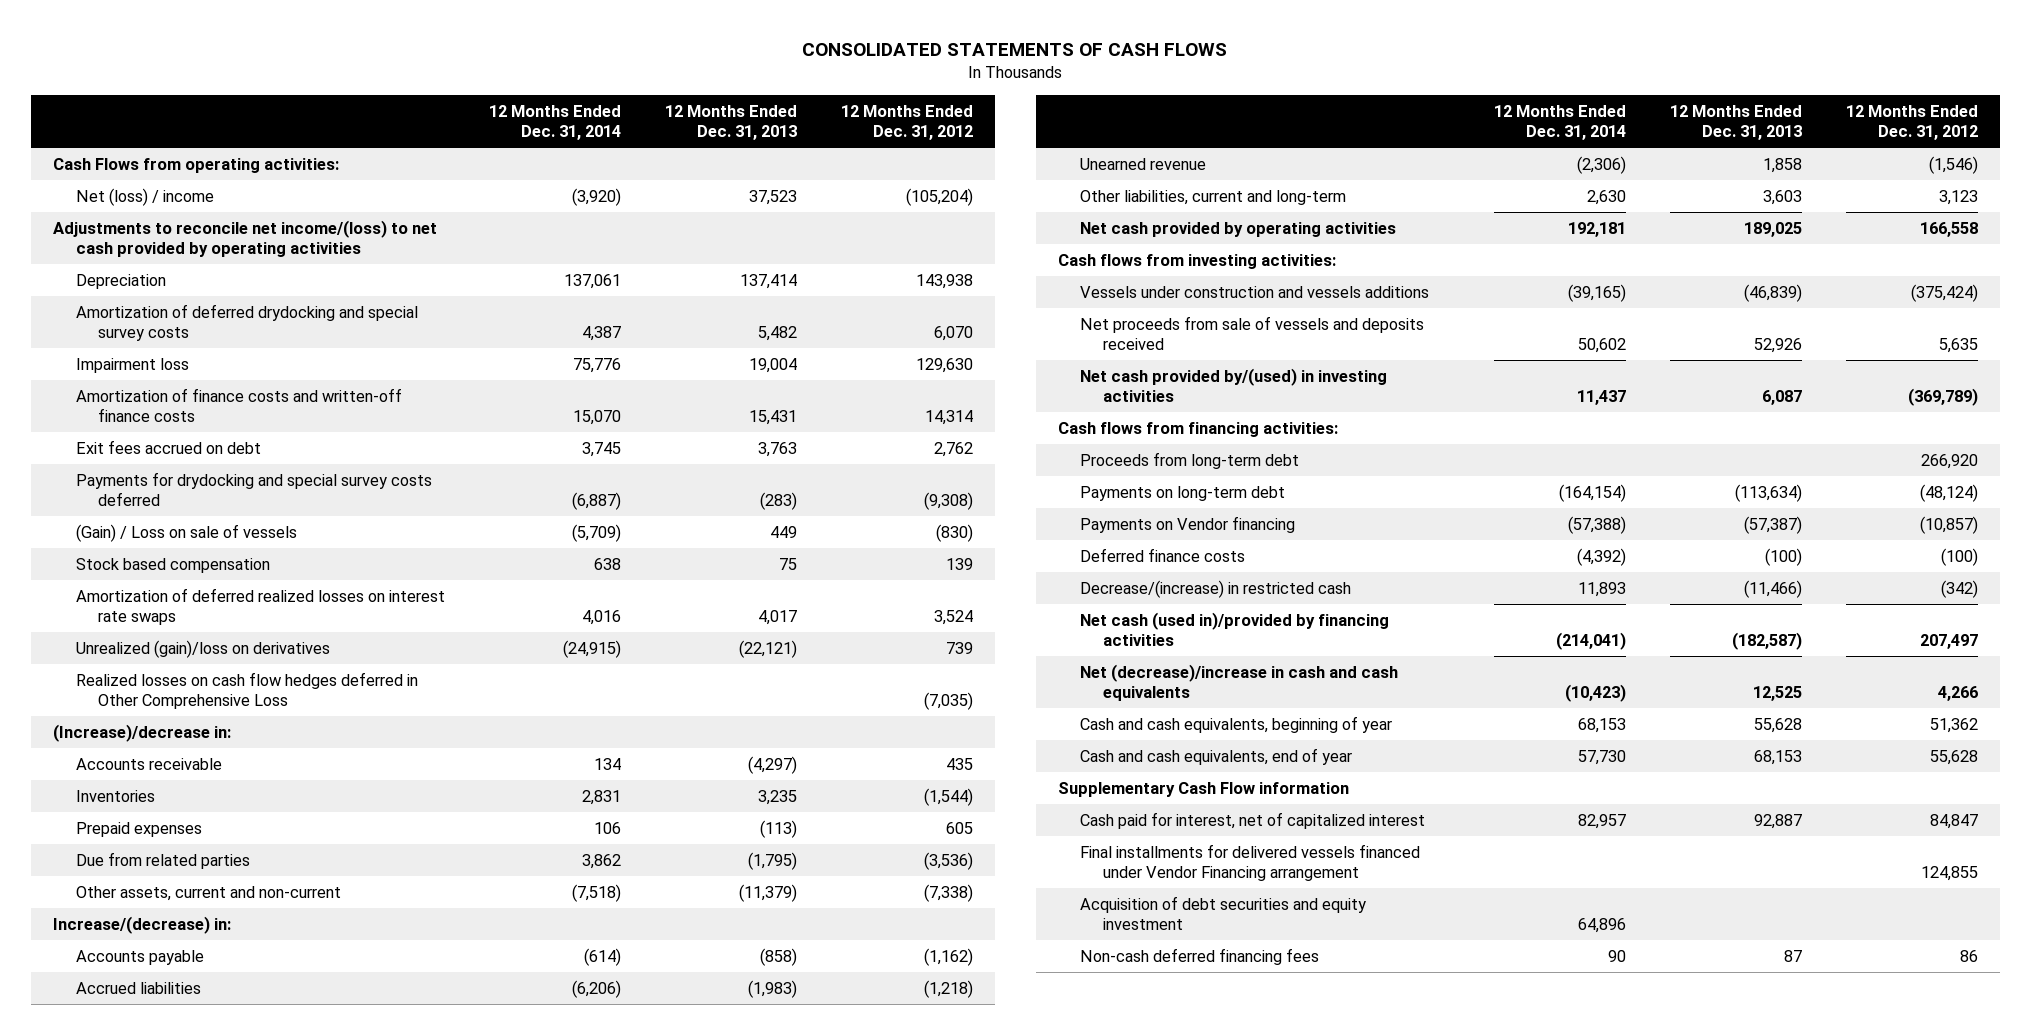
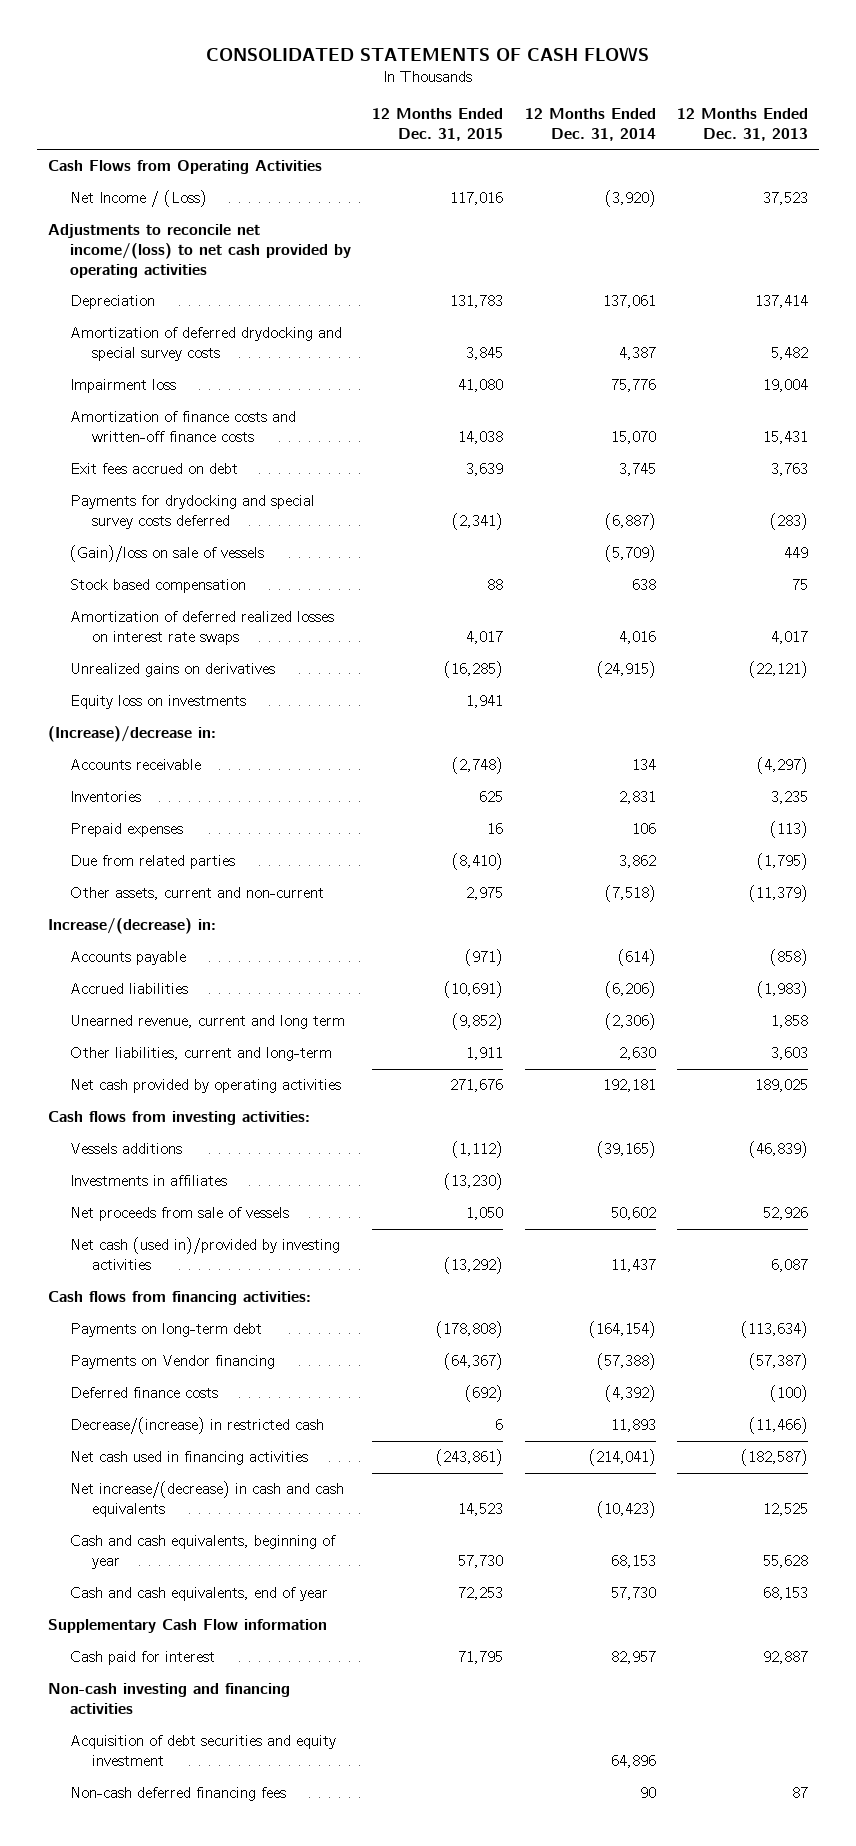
[840,104,973,140] 12 Months Ended Dec. 31, 2012 -> none
none -> [372,107,504,141] 12 Months Ended Dec. 31, 2015
[52,158,339,174] Cash Flows from operating activities: -> [47,160,322,175] Cash Flows from Operating Activities
[75,188,214,207] Net (loss) / income -> [70,190,208,208] Net Income / (Loss)
[75,524,297,543] (Gain) / Loss on sale of vessels -> [70,545,265,563] (Gain)/loss on sale of vessels
[75,672,418,710] Realized losses on cash flow hedges deferred in Other Comprehensive Loss -> none
[75,640,330,659] Unrealized (gain)/loss on derivatives -> [70,663,276,678] Unrealized gains on derivatives
none -> [70,695,247,710] Equity loss on investments
[1080,158,1207,171] Unearned revenue -> [70,1015,346,1030] Unearned revenue, current and long term
[1080,286,1430,299] Vessels under construction and vessels additions -> [70,1143,183,1155] Vessels additions
none -> [70,1175,228,1187] Investments in affiliates
[1080,316,1425,351] Net proceeds from sale of vessels and deposits received -> [70,1207,290,1222] Net proceeds from sale of vessels
[1080,368,1388,403] Net cash provided by/(used) in investing activities -> [70,1237,341,1271] Net cash (used in)/provided by investing activities
[1080,452,1300,470] Proceeds from long-term debt -> none
[1080,612,1390,647] Net cash (used in)/provided by financing activities -> [70,1451,309,1466] Net cash used in financing activities
[1080,664,1399,702] Net (decrease)/increase in cash and cash equivalents -> [70,1481,345,1518] Net increase/(decrease) in cash and cash equivalents
[1080,844,1421,882] Final installments for delivered vessels financed under Vendor Financing arrangement -> none
[1080,812,1426,830] Cash paid for interest, net of capitalized interest -> [70,1651,216,1666] Cash paid for interest
none -> [47,1683,290,1715] Non-cash investing and financing activities

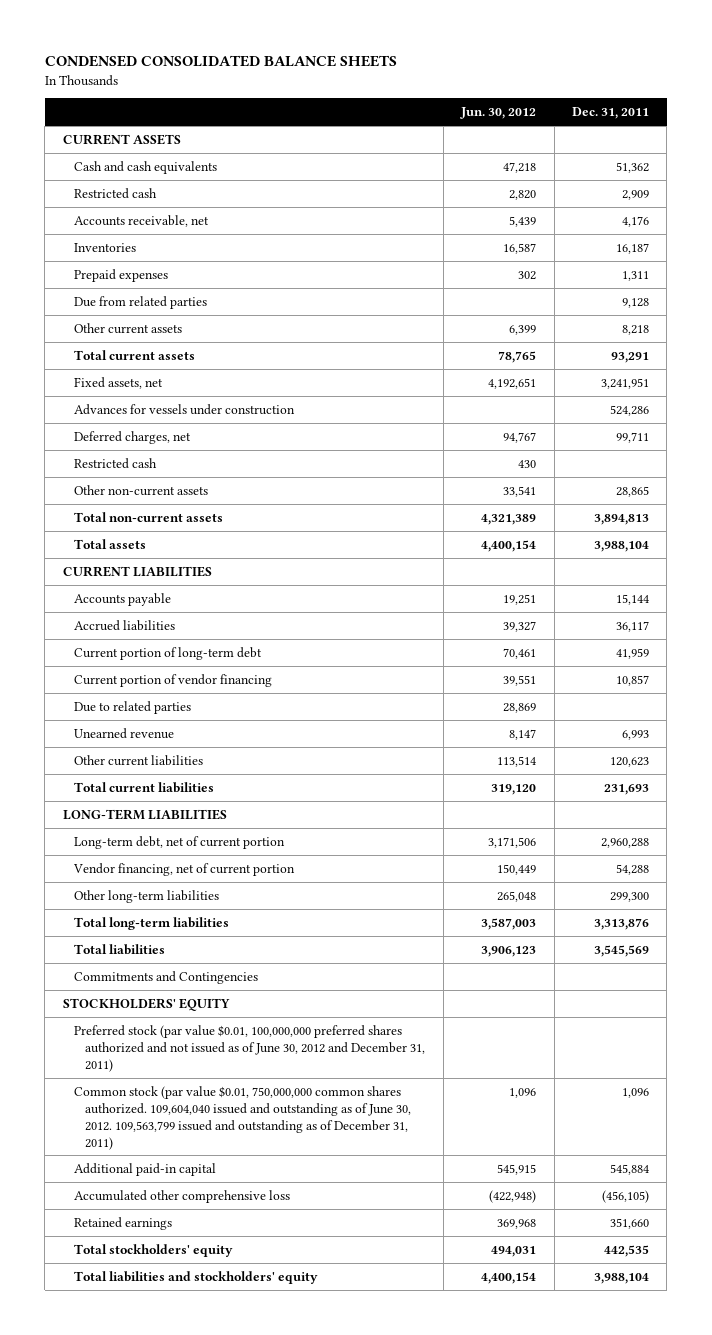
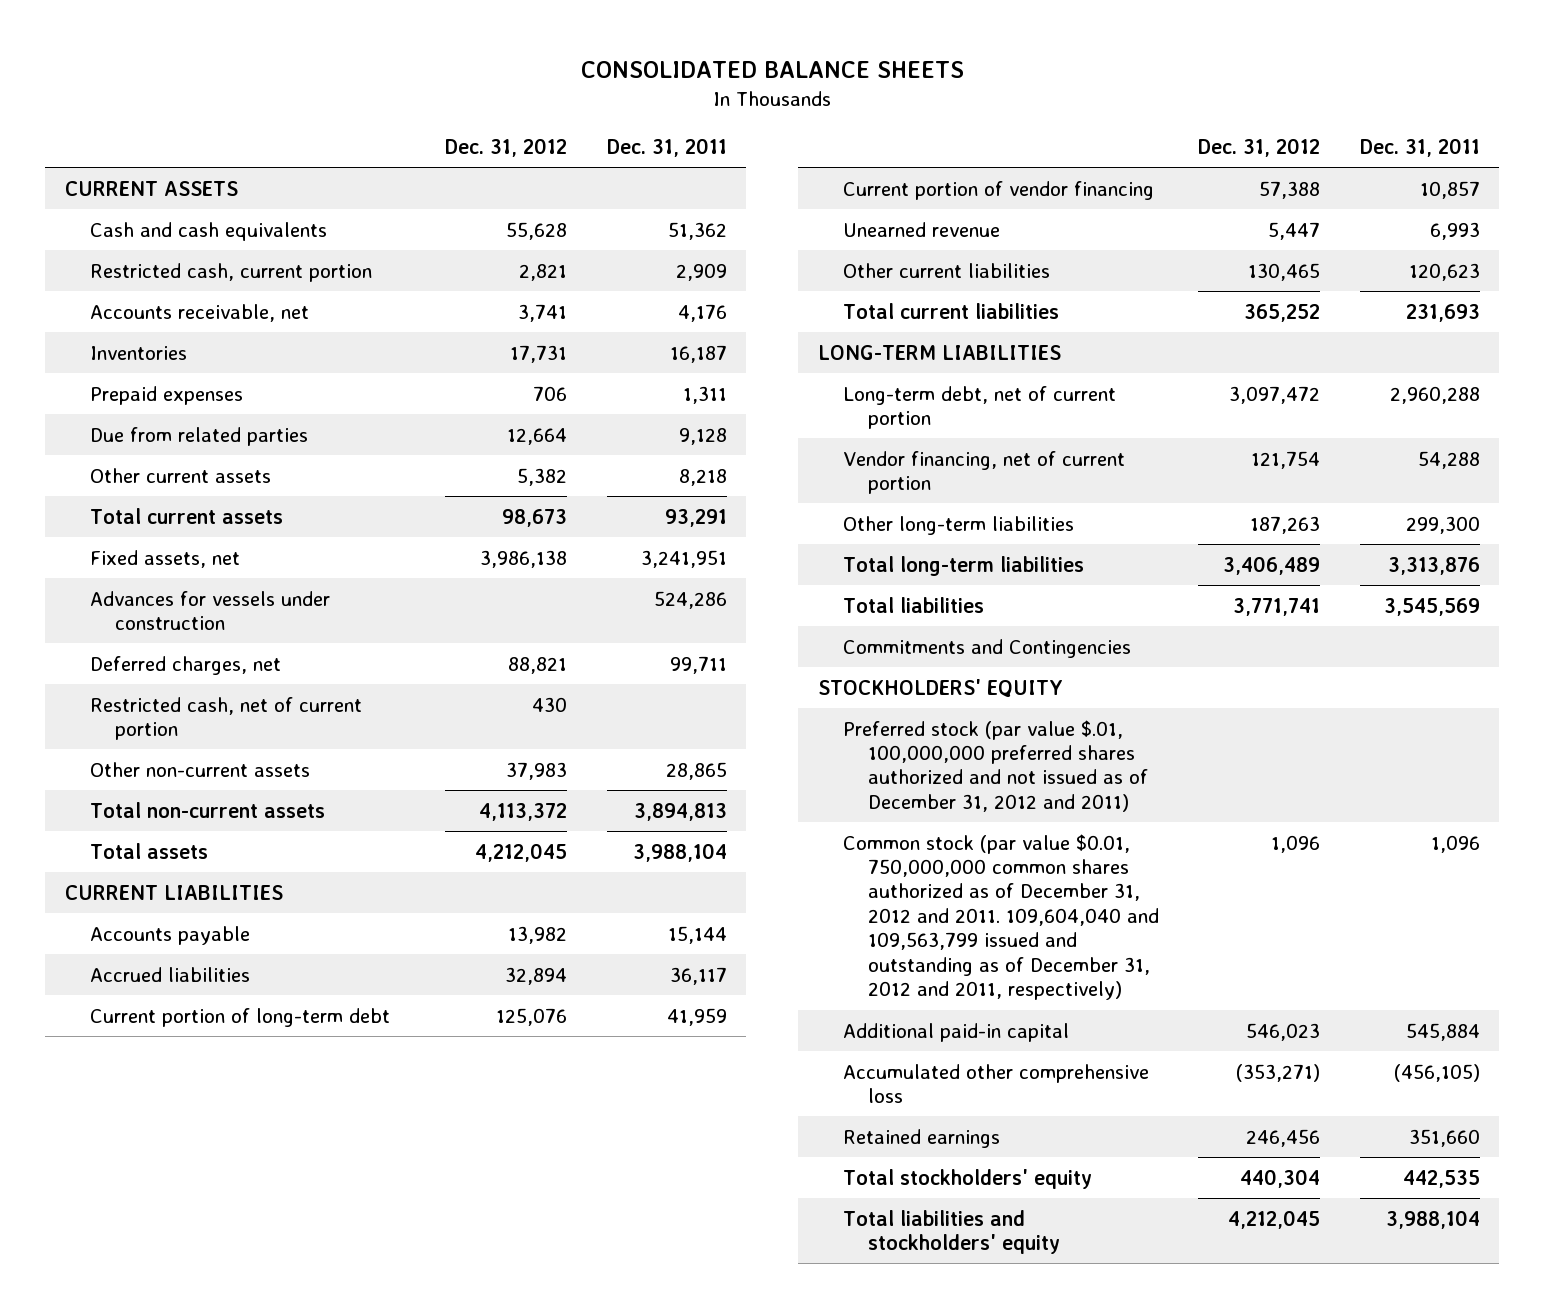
[44,55,397,68] CONDENSED CONSOLIDATED BALANCE SHEETS -> [581,60,965,78] CONSOLIDATED BALANCE SHEETS
[460,107,537,120] Jun. 30, 2012 -> none
none -> [445,138,568,158] Dec. 31, 2012
[74,187,158,199] Restricted cash -> [90,262,373,282] Restricted cash, current portion
[74,457,158,469] Restricted cash -> [90,696,363,741] Restricted cash, net of current portion
[74,700,192,714] Due to related parties -> none
[74,1024,426,1072] Preferred stock (par value $0.01, 100,000,000 preferred shares authorized and not issued as of June 30, 2012 and December 31, 2011) -> [843,719,1149,812] Preferred stock (par value $.01, 100,000,000 preferred shares authorized and not issued as of December 31, 2012 and 2011)
[74,1085,412,1150] Common stock (par value $0.01, 750,000,000 common shares authorized. 109,604,040 issued and outstanding as of June 30, 2012. 109,563,799 issued and outstanding as of December 31, 2011) -> [843,833,1160,1001] Common stock (par value $0.01, 750,000,000 common shares authorized as of December 31, 2012 and 2011. 109,604,040 and 109,563,799 issued and outstanding as of December 31, 2012 and 2011, respectively)

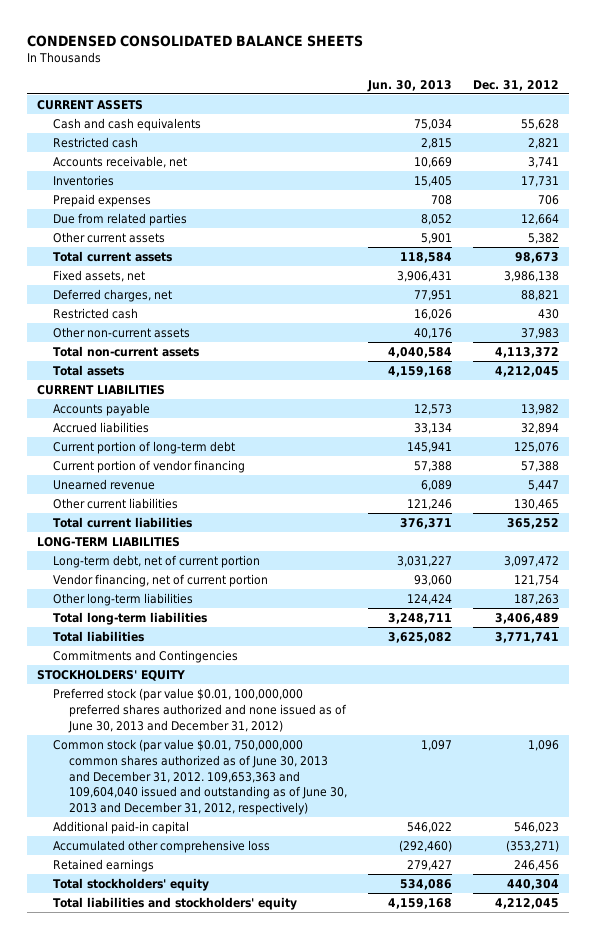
[581,60,965,78] CONSOLIDATED BALANCE SHEETS -> [27,34,364,47] CONDENSED CONSOLIDATED BALANCE SHEETS
[606,138,727,158] Dec. 31, 2011 -> none
none -> [366,79,452,92] Jun. 30, 2013
[90,262,373,282] Restricted cash, current portion -> [53,137,139,149] Restricted cash
[90,590,331,631] Advances for vessels under construction -> none
[90,696,363,741] Restricted cash, net of current portion -> [53,308,139,320] Restricted cash
[843,719,1149,812] Preferred stock (par value $.01, 100,000,000 preferred shares authorized and not issued as of December 31, 2012 and 2011) -> [53,688,348,733] Preferred stock (par value $0.01, 100,000,000 preferred shares authorized and none issued as of June 30, 2013 and December 31, 2012)
[843,833,1160,1001] Common stock (par value $0.01, 750,000,000 common shares authorized as of December 31, 2012 and 2011. 109,604,040 and 109,563,799 issued and outstanding as of December 31, 2012 and 2011, respectively) -> [53,739,348,816] Common stock (par value $0.01, 750,000,000 common shares authorized as of June 30, 2013 and December 31, 2012. 109,653,363 and 109,604,040 issued and outstanding as of June 30, 2013 and December 31, 2012, respectively)

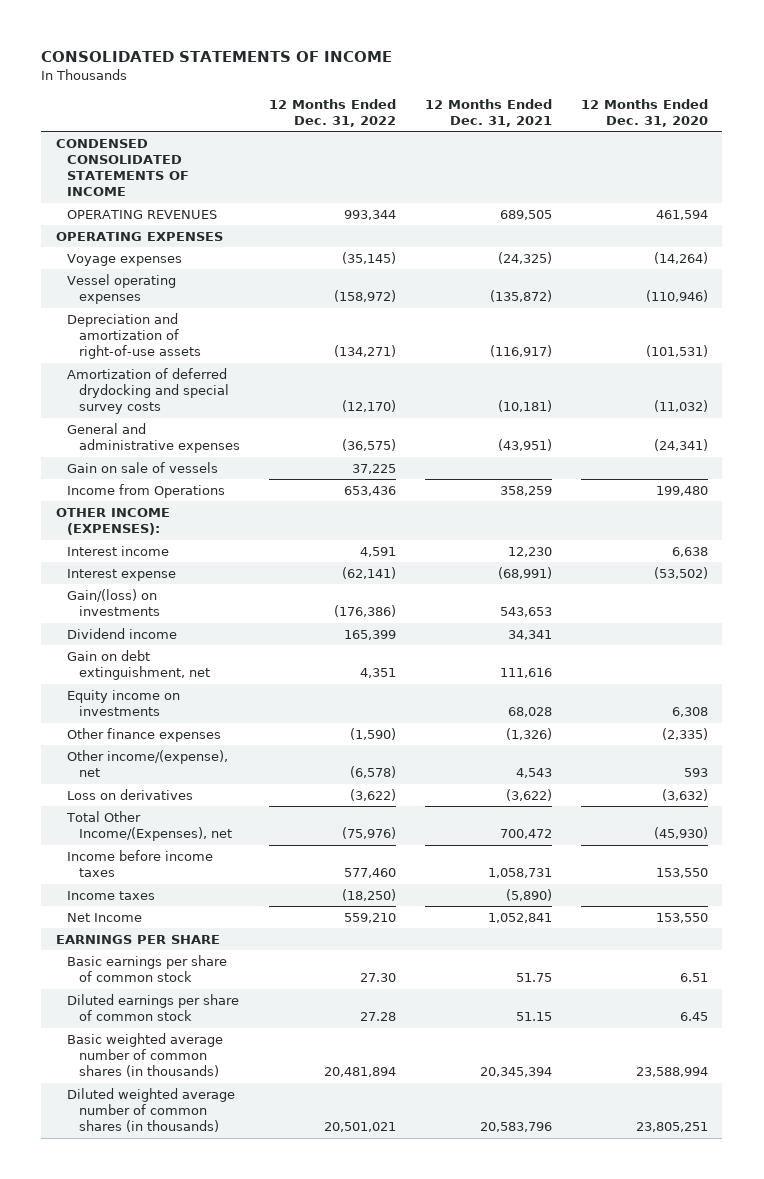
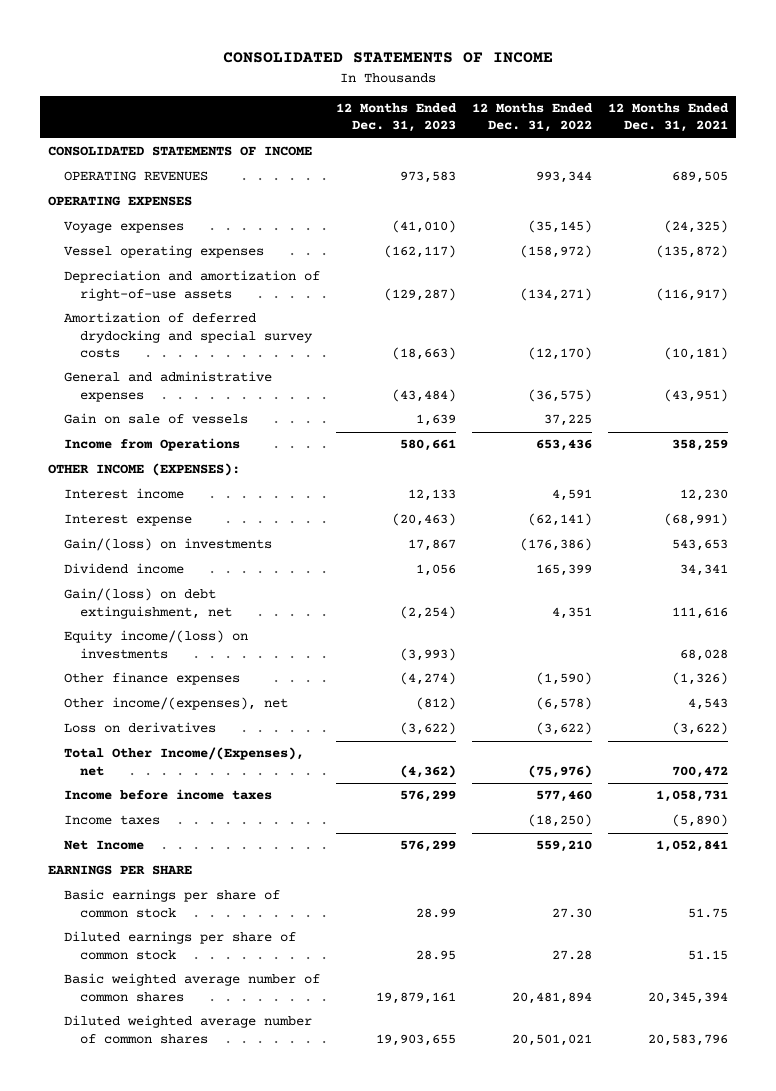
[580,98,708,127] 12 Months Ended Dec. 31, 2020 -> none
none -> [335,103,457,133] 12 Months Ended Dec. 31, 2023
[55,139,190,197] CONDENSED CONSOLIDATED STATEMENTS OF INCOME -> [48,146,313,157] CONSOLIDATED STATEMENTS OF INCOME
[67,650,210,681] Gain on debt extinguishment, net -> [64,588,232,619] Gain/(loss) on debt extinguishment, net
[67,690,181,717] Equity income on investments -> [64,630,249,659] Equity income/(loss) on investments
[67,750,229,778] Other income/(expense), net -> [64,697,289,711] Other income/(expenses), net
[67,1033,224,1078] Basic weighted average number of common shares (in thousands) -> [64,973,321,1002] Basic weighted average number of common shares
[67,1088,236,1133] Diluted weighted average number of common shares (in thousands) -> [64,1015,313,1044] Diluted weighted average number of common shares

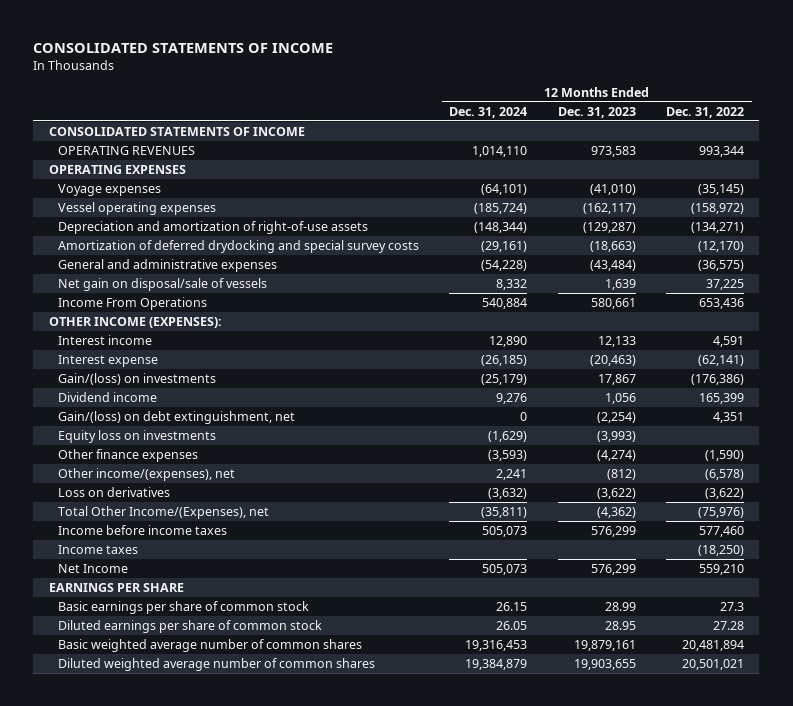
[607,103,729,133] 12 Months Ended Dec. 31, 2021 -> none
none -> [449,106,528,118] Dec. 31, 2024
[64,413,249,425] Gain on sale of vessels -> [57,277,267,291] Net gain on disposal/sale of vessels
[64,438,241,452] Income from Operations -> [57,296,207,310] Income From Operations
[64,630,249,659] Equity income/(loss) on investments -> [57,429,216,443] Equity loss on investments
[551,907,592,918] 27.30 -> [719,601,744,611] 27.3

